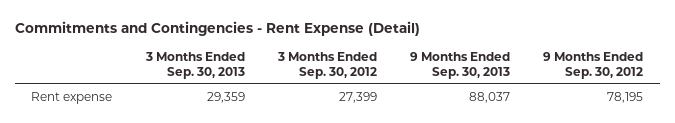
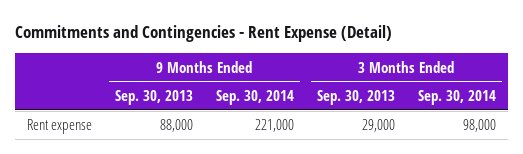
[276,52,377,80] 3 Months Ended Sep. 30, 2012 -> none
[543,52,644,80] 9 Months Ended Sep. 30, 2012 -> none
none -> [215,89,294,105] Sep. 30, 2014
none -> [418,89,497,105] Sep. 30, 2014
[206,91,245,103] 29,359 -> [361,119,395,133] 29,000
[468,91,510,103] 88,037 -> [159,119,193,133] 88,000

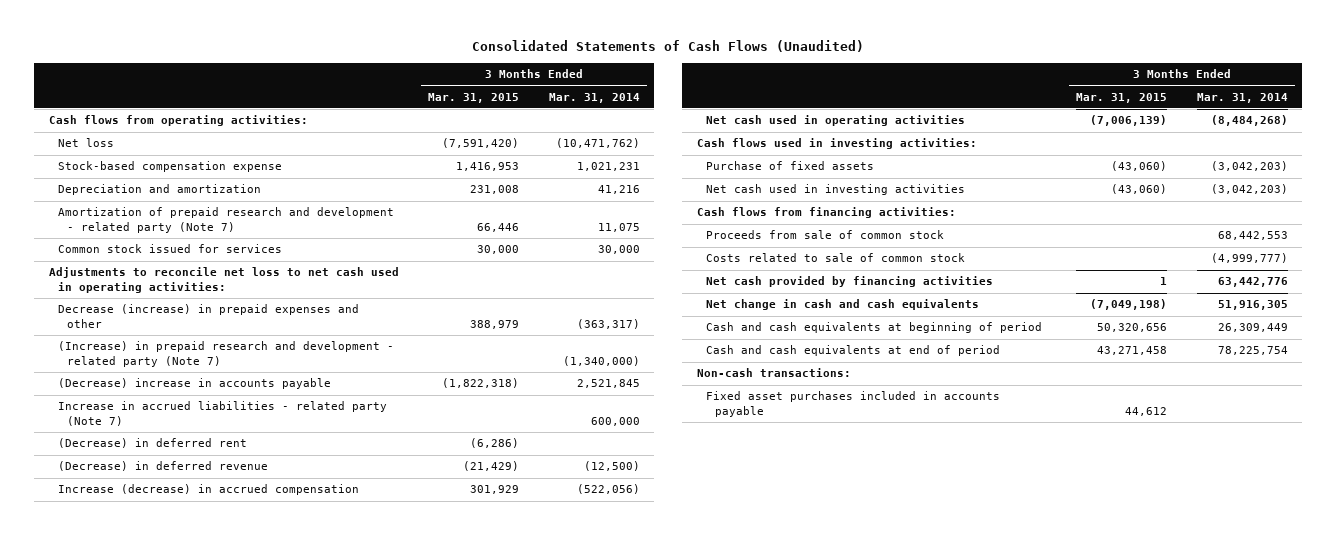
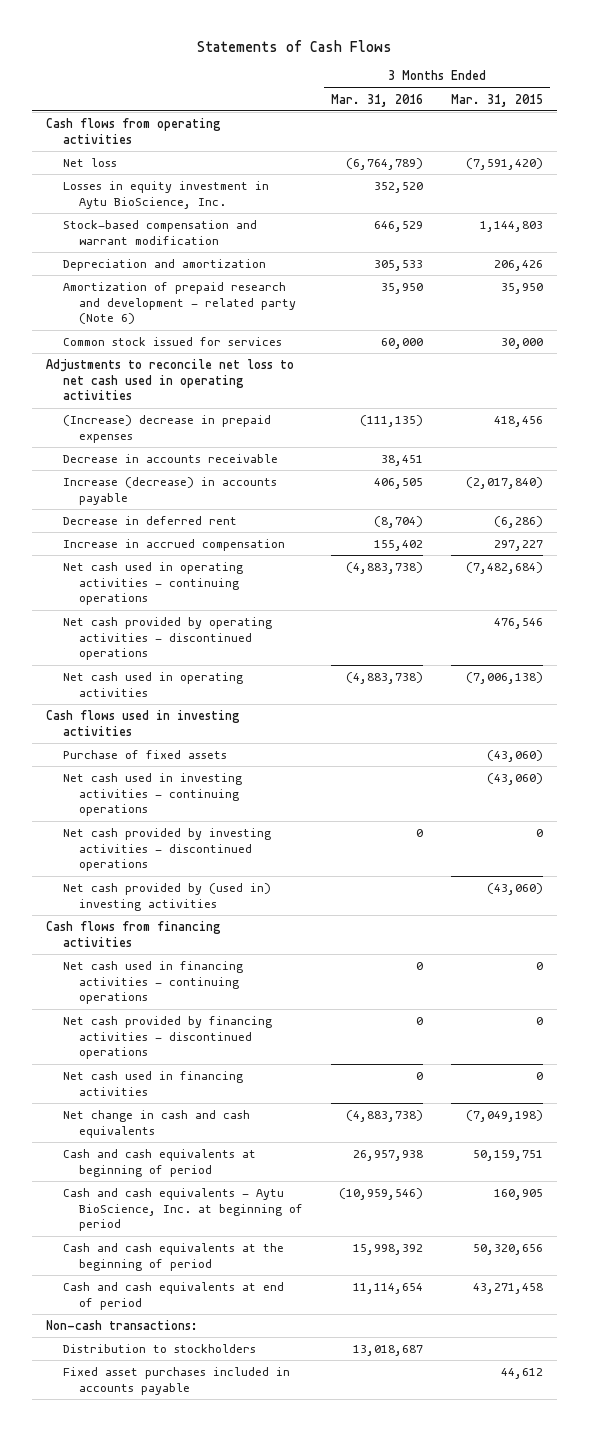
[472,40,865,53] Consolidated Statements of Cash Flows (Unaudited) -> [196,39,392,52] Statements of Cash Flows
[548,92,640,103] Mar. 31, 2014 -> none
none -> [331,93,424,107] Mar. 31, 2016
[48,115,308,127] Cash flows from operating activities: -> [46,117,222,144] Cash flows from operating activities
none -> [62,180,269,209] Losses in equity investment in Aytu BioScience, Inc.
[57,161,282,173] Stock-based compensation expense -> [62,219,257,245] Stock-based compensation and warrant modification
[456,162,520,172] 1,416,953 -> [480,220,544,232] 1,144,803
[470,185,520,195] 231,008 -> [494,259,544,271] 206,426
[57,207,394,233] Amortization of prepaid research and development - related party (Note 7) -> [62,281,297,325] Amortization of prepaid research and development - related party (Note 6)
[477,222,520,232] 66,446 -> [501,282,544,294] 35,950
[57,341,394,367] (Increase) in prepaid research and development - related party (Note 7) -> none
[57,401,387,426] Increase in accrued liabilities - related party (Note 7) -> none
[57,461,268,472] (Decrease) in deferred revenue -> none
[48,267,399,293] Adjustments to reconcile net loss to net cash used in operating activities: -> [46,358,295,401] Adjustments to reconcile net loss to net cash used in operating activities
[57,304,359,328] Decrease (increase) in prepaid expenses and other -> [62,414,271,443] (Increase) decrease in prepaid expenses
[470,319,520,329] 388,979 -> [494,415,544,427] 418,456
none -> [62,453,278,463] Decrease in accounts receivable
[57,378,331,390] (Decrease) increase in accounts payable -> [62,476,277,505] Increase (decrease) in accounts payable
[442,378,520,389] (1,822,318) -> [466,476,544,489] (2,017,840)
[57,438,247,449] (Decrease) in deferred rent -> [62,515,237,525] Decrease in deferred rent
[57,484,359,496] Increase (decrease) in accrued compensation -> [62,538,285,551] Increase in accrued compensation
[470,485,520,495] 301,929 -> [494,539,544,551] 297,227
none -> [62,561,243,606] Net cash used in operating activities - continuing operations
none -> [62,616,272,661] Net cash provided by operating activities - discontinued operations
[1090,115,1168,127] (7,006,139) -> [466,671,544,684] (7,006,138)
[696,138,977,150] Cash flows used in investing activities: -> [46,709,241,736] Cash flows used in investing activities
[706,230,945,240] Proceeds from sale of common stock -> none
[706,253,966,263] Costs related to sale of common stock -> none
[706,184,966,196] Net cash used in investing activities -> [62,772,242,817] Net cash used in investing activities - continuing operations
none -> [62,827,271,872] Net cash provided by investing activities - discontinued operations
none -> [62,882,271,911] Net cash provided by (used in) investing activities
[696,207,956,219] Cash flows from financing activities: -> [46,920,222,947] Cash flows from financing activities
[706,276,994,288] Net cash provided by financing activities -> [62,960,243,1005] Net cash used in financing activities - continuing operations
[1160,277,1168,286] 1 -> [536,961,544,970] 0
none -> [62,1015,272,1060] Net cash provided by financing activities - discontinued operations
none -> [62,1070,243,1096] Net cash used in financing activities
[1097,323,1168,333] 50,320,656 -> [473,1149,544,1161] 50,159,751
none -> [62,1187,304,1232] Cash and cash equivalents - Aytu BioScience, Inc. at beginning of period
none -> [62,1242,284,1271] Cash and cash equivalents at the beginning of period
none -> [62,1343,256,1353] Distribution to stockholders

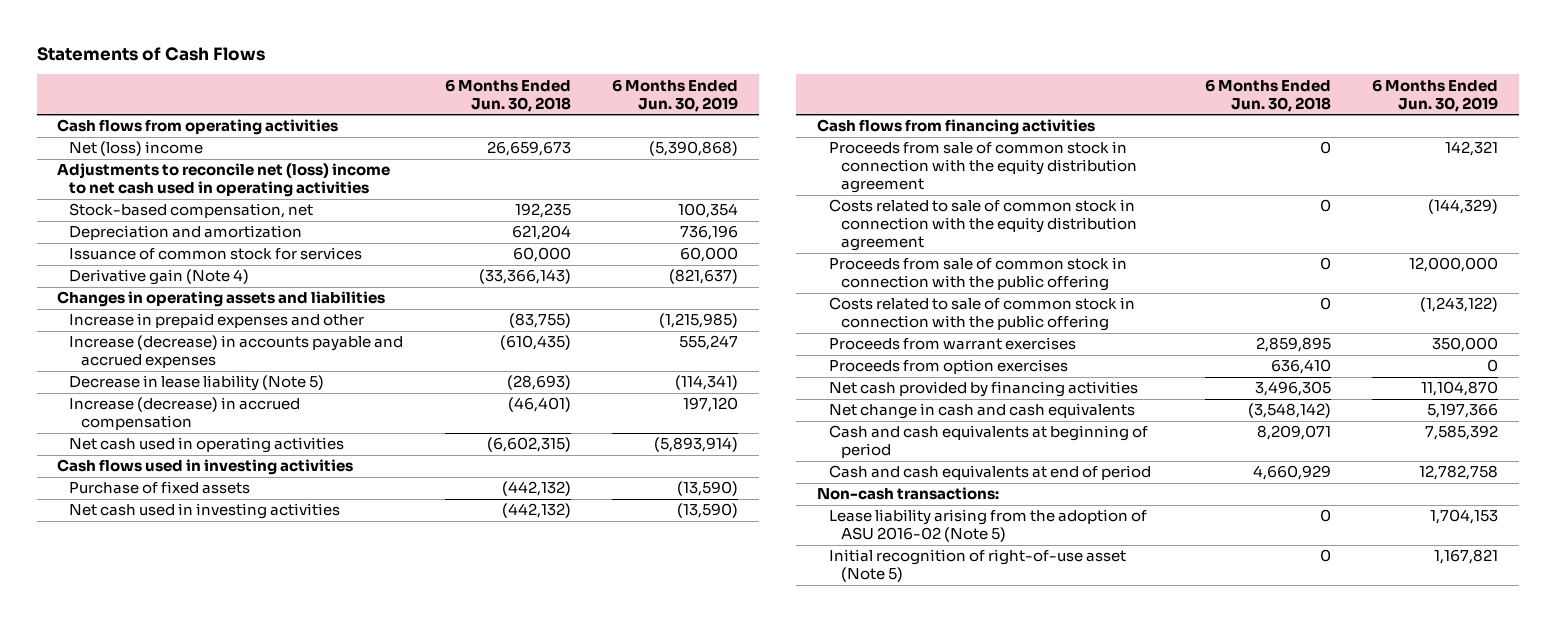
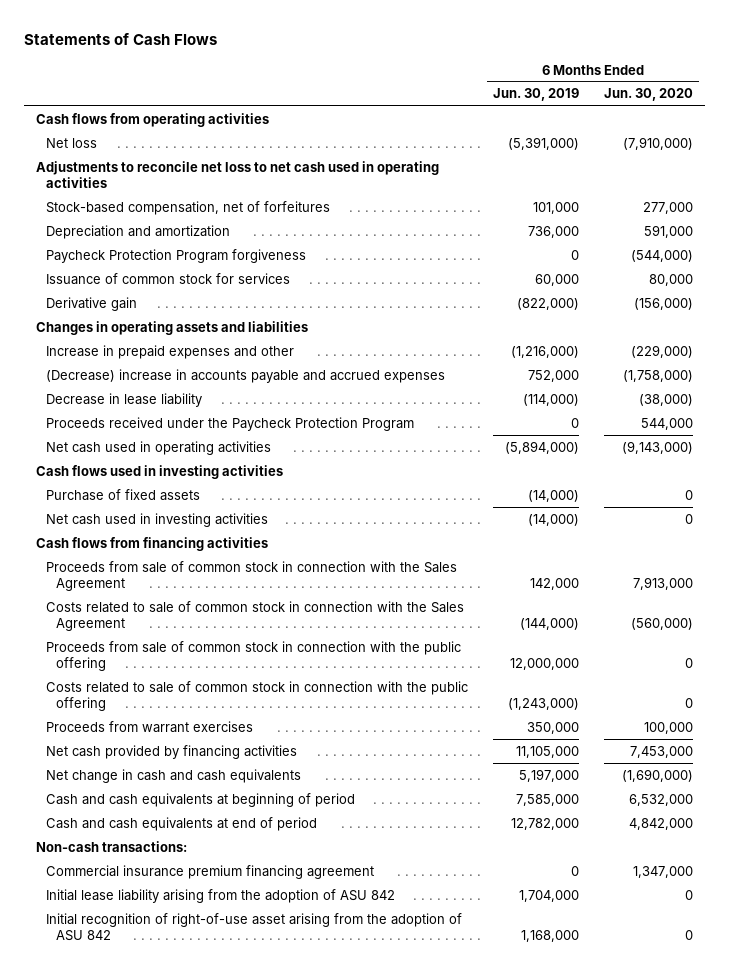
[444,78,571,112] 6 Months Ended Jun. 30, 2018 -> none
none -> [604,88,694,102] Jun. 30, 2020
[69,141,204,157] Net (loss) income -> [46,137,98,148] Net loss
[649,141,739,157] (5,390,868) -> [508,136,580,150] (5,391,000)
[57,163,391,198] Adjustments to reconcile net (loss) income to net cash used in operating activities -> [36,160,440,189] Adjustments to reconcile net loss to net cash used in operating activities
[69,203,314,219] Stock-based compensation, net -> [46,200,331,215] Stock-based compensation, net of forfeitures
[678,203,739,219] 100,354 -> [533,201,580,214] 101,000
[680,225,739,241] 736,196 -> [528,225,580,238] 736,000
none -> [46,248,307,263] Paycheck Protection Program forgiveness
[69,269,250,286] Derivative gain (Note 4) -> [46,296,138,311] Derivative gain
[669,269,739,285] (821,637) -> [517,297,580,310] (822,000)
[69,397,301,431] Increase (decrease) in accrued compensation -> none
[659,313,739,329] (1,215,985) -> [511,345,580,358] (1,216,000)
[69,335,404,369] Increase (decrease) in accounts payable and accrued expenses -> [46,368,446,383] (Decrease) increase in accounts payable and accrued expenses
[679,335,739,351] 555,247 -> [528,369,580,382] 752,000
[69,375,325,392] Decrease in lease liability (Note 5) -> [46,392,203,407] Decrease in lease liability
[675,375,739,391] (114,341) -> [523,393,580,406] (114,000)
none -> [46,416,415,431] Proceeds received under the Paycheck Protection Program
[654,437,739,453] (5,893,914) -> [505,440,580,454] (5,894,000)
[677,481,739,497] (13,590) -> [528,489,580,502] (14,000)
[677,503,739,519] (13,590) -> [528,513,580,526] (14,000)
[828,141,1137,194] Proceeds from sale of common stock in connection with the equity distribution agreement -> [46,560,458,592] Proceeds from sale of common stock in connection with the Sales Agreement
[1445,141,1499,157] 142,321 -> [530,578,580,591] 142,000
[828,199,1137,252] Costs related to sale of common stock in connection with the equity distribution agreement -> [46,600,465,632] Costs related to sale of common stock in connection with the Sales Agreement
[1428,199,1499,215] (144,329) -> [520,618,580,631] (144,000)
[1420,297,1499,313] (1,243,122) -> [508,698,580,711] (1,243,000)
[828,359,1068,375] Proceeds from option exercises -> none
[1421,381,1499,397] 11,104,870 -> [516,745,580,758] 11,105,000
[1427,403,1499,419] 5,197,366 -> [519,768,580,782] 5,197,000
[1425,425,1499,441] 7,585,392 -> [516,793,580,806] 7,585,000
[1419,465,1499,481] 12,782,758 -> [511,817,580,830] 12,782,000
none -> [46,864,375,879] Commercial insurance premium financing agreement
[828,509,1147,543] Lease liability arising from the adoption of ASU 2016-02 (Note 5) -> [46,888,396,903] Initial lease liability arising from the adoption of ASU 842
[1430,509,1499,525] 1,704,153 -> [519,889,580,902] 1,704,000
[828,549,1126,583] Initial recognition of right-of-use asset (Note 5) -> [46,912,463,942] Initial recognition of right-of-use asset arising from the adoption of ASU 842
[1434,549,1499,565] 1,167,821 -> [521,930,580,943] 1,168,000

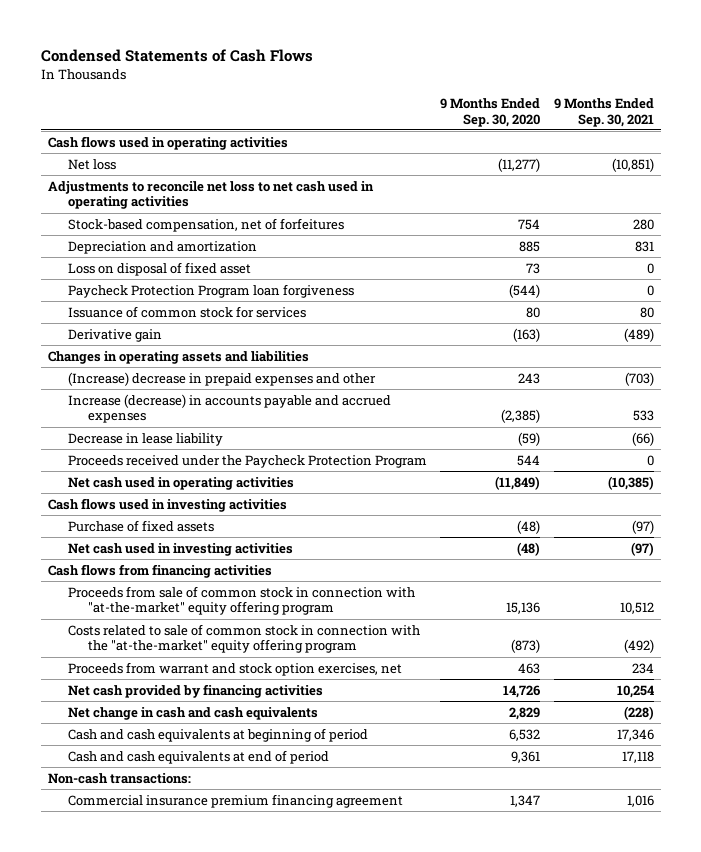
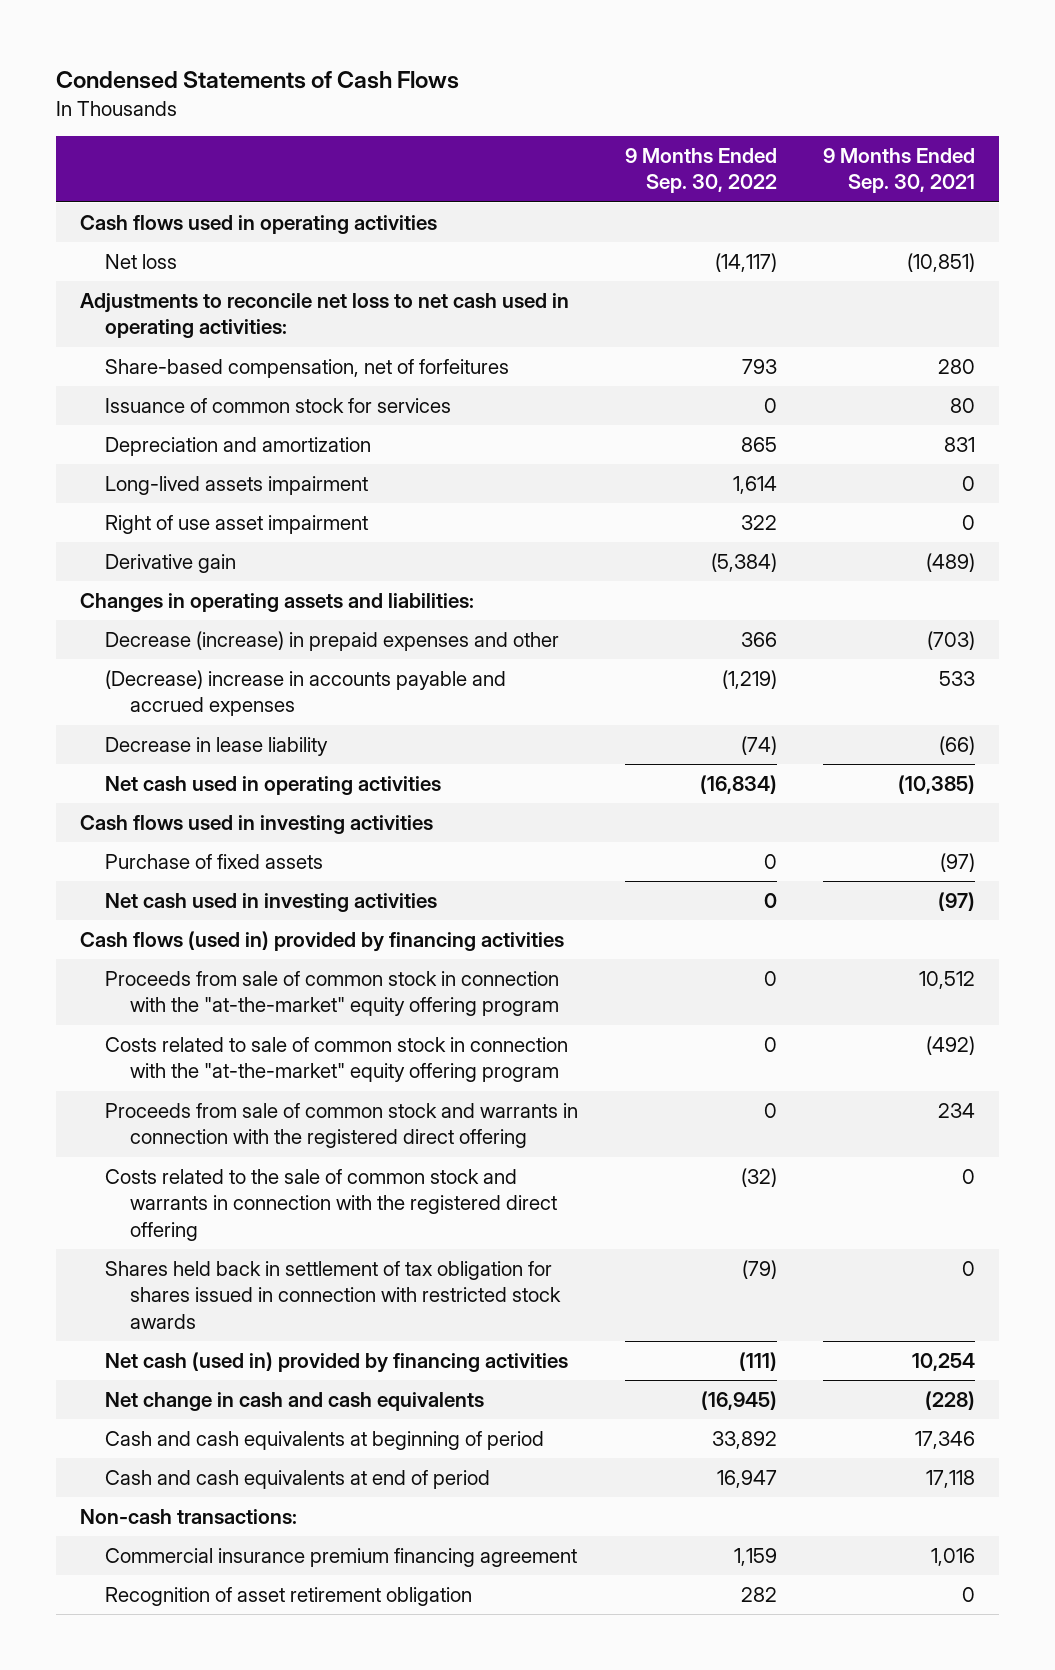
[440,98,541,127] 9 Months Ended Sep. 30, 2020 -> none
none -> [624,148,777,194] 9 Months Ended Sep. 30, 2022
[67,261,251,276] Loss on disposal of fixed asset -> none
[67,283,354,298] Paycheck Protection Program loan forgiveness -> none
[47,180,374,210] Adjustments to reconcile net loss to net cash used in operating activities -> [79,293,569,339] Adjustments to reconcile net loss to net cash used in operating activities:
[67,217,344,232] Stock-based compensation, net of forfeitures -> [104,359,509,379] Share-based compensation, net of forfeitures
[67,240,257,254] Depreciation and amortization -> [104,437,371,457] Depreciation and amortization
none -> [104,476,368,496] Long-lived assets impairment
none -> [104,515,368,535] Right of use asset impairment
[47,350,309,364] Changes in operating assets and liabilities -> [79,593,474,613] Changes in operating assets and liabilities:
[67,371,376,386] (Increase) decrease in prepaid expenses and other -> [104,631,559,652] Decrease (increase) in prepaid expenses and other
[67,393,391,424] Increase (decrease) in accounts payable and accrued expenses -> [104,670,506,717] (Decrease) increase in accounts payable and accrued expenses
[67,454,427,468] Proceeds received under the Paycheck Protection Program -> none
[47,563,272,578] Cash flows from financing activities -> [79,931,564,953] Cash flows (used in) provided by financing activities
[67,585,415,616] Proceeds from sale of common stock in connection with "at-the-market" equity offering program -> [104,971,559,1017] Proceeds from sale of common stock in connection with the "at-the-market" equity offering program
[67,661,402,676] Proceeds from warrant and stock option exercises, net -> [104,1103,578,1149] Proceeds from sale of common stock and warrants in connection with the registered direct offering
none -> [104,1169,557,1241] Costs related to the sale of common stock and warrants in connection with the registered direct offering
none -> [104,1261,561,1329] Shares held back in settlement of tax obligation for shares issued in connection with restricted stock awards
[67,683,323,698] Net cash provided by financing activities -> [104,1352,568,1374] Net cash (used in) provided by financing activities
none -> [104,1587,472,1607] Recognition of asset retirement obligation

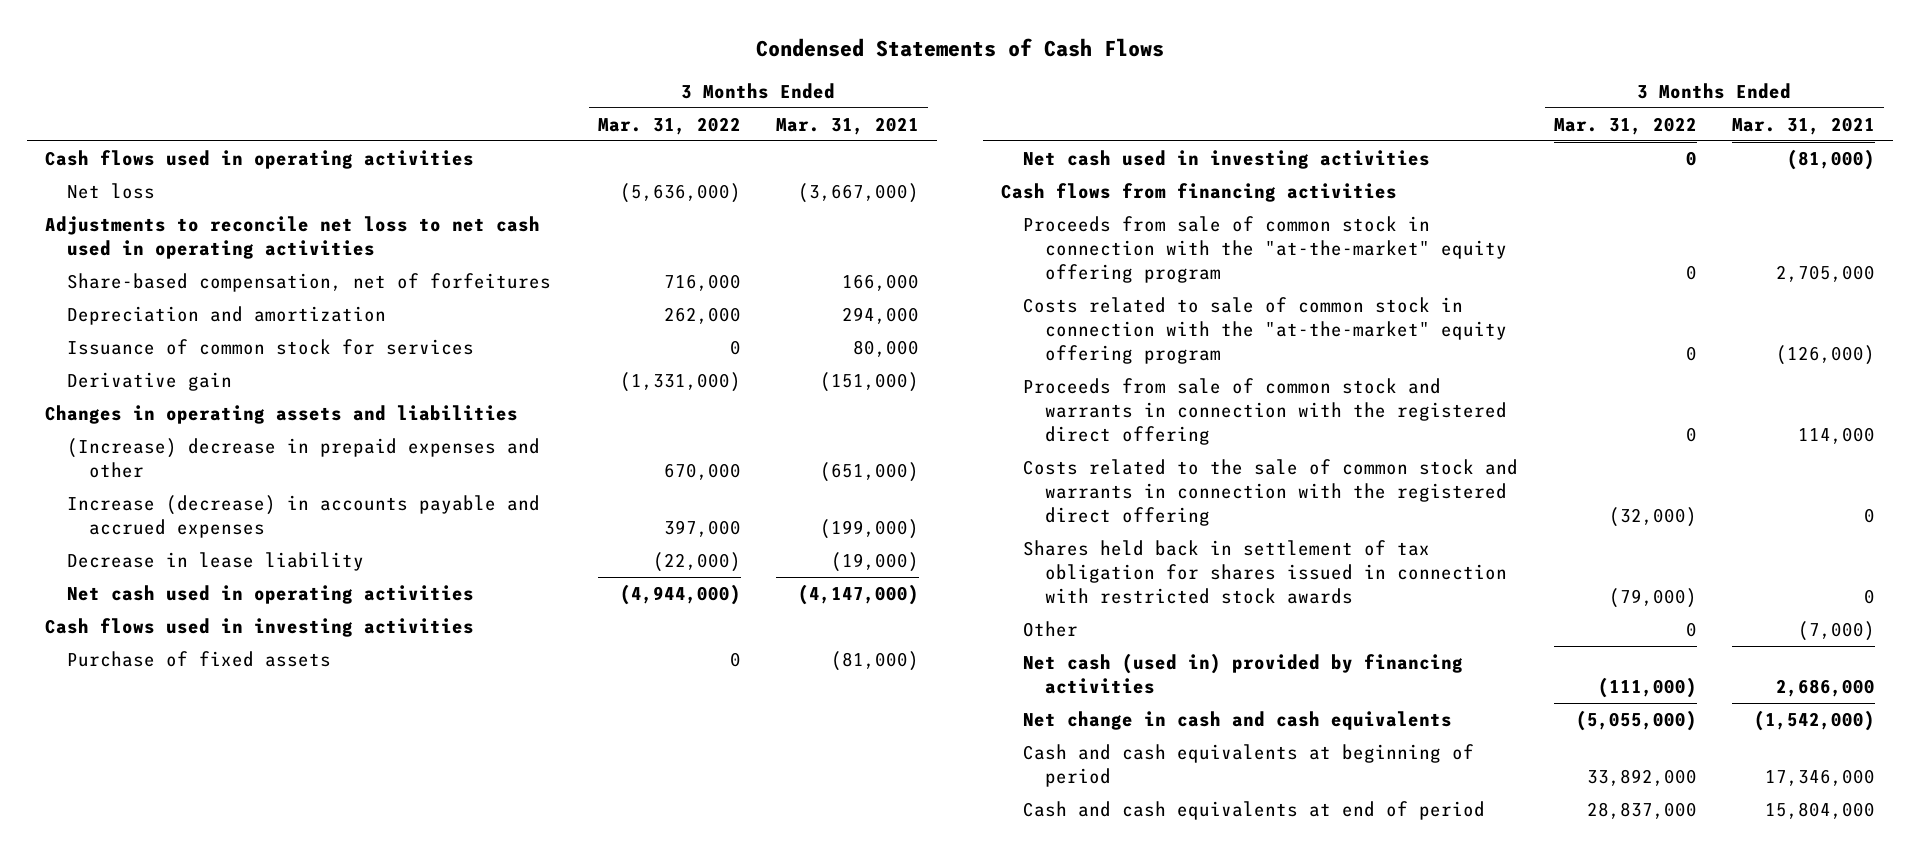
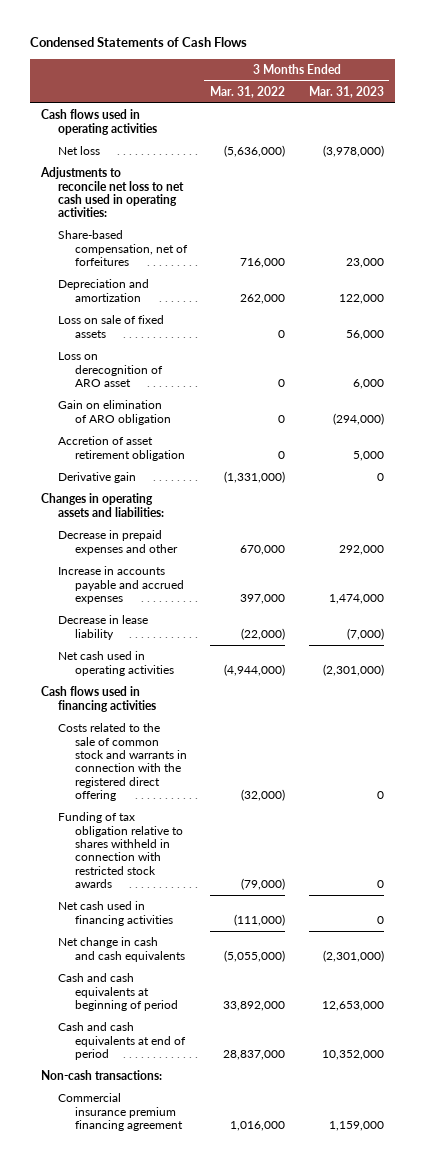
[776,116,920,135] Mar. 31, 2021 -> none
none -> [308,85,384,98] Mar. 31, 2023
[45,215,541,259] Adjustments to reconcile net loss to net cash used in operating activities -> [40,167,184,218] Adjustments to reconcile net loss to net cash used in operating activities:
[67,338,475,355] Issuance of common stock for services -> none
none -> [57,315,164,338] Loss on sale of fixed assets
none -> [57,352,163,387] Loss on derecognition of ARO asset
none -> [57,400,171,425] Gain on elimination of ARO obligation
none -> [57,436,185,461] Accretion of asset retirement obligation
[45,404,519,424] Changes in operating assets and liabilities -> [41,493,164,517] Changes in operating assets and liabilities:
[67,437,541,478] (Increase) decrease in prepaid expenses and other -> [57,530,178,555] Decrease in prepaid expenses and other
[67,494,541,538] Increase (decrease) in accounts payable and accrued expenses -> [57,566,184,604] Increase in accounts payable and accrued expenses
[45,617,475,637] Cash flows used in investing activities -> none
[67,650,332,667] Purchase of fixed assets -> none
[1023,149,1431,169] Net cash used in investing activities -> none
[1023,215,1508,283] Proceeds from sale of common stock in connection with the "at-the-market" equity offering program -> none
[1023,296,1508,364] Costs related to sale of common stock in connection with the "at-the-market" equity offering program -> none
[1023,377,1508,445] Proceeds from sale of common stock and warrants in connection with the registered direct offering -> none
[1001,182,1398,202] Cash flows from financing activities -> [41,686,156,712] Cash flows used in financing activities
[1023,620,1079,637] Other -> none
[1023,539,1508,604] Shares held back in settlement of tax obligation for shares issued in connection with restricted stock awards -> [57,812,183,889] Funding of tax obligation relative to shares withheld in connection with restricted stock awards
[1023,652,1464,694] Net cash (used in) provided by financing activities -> [57,901,173,926] Net cash used in financing activities
none -> [41,1070,163,1081] Non-cash transactions:
none -> [57,1093,183,1131] Commercial insurance premium financing agreement

